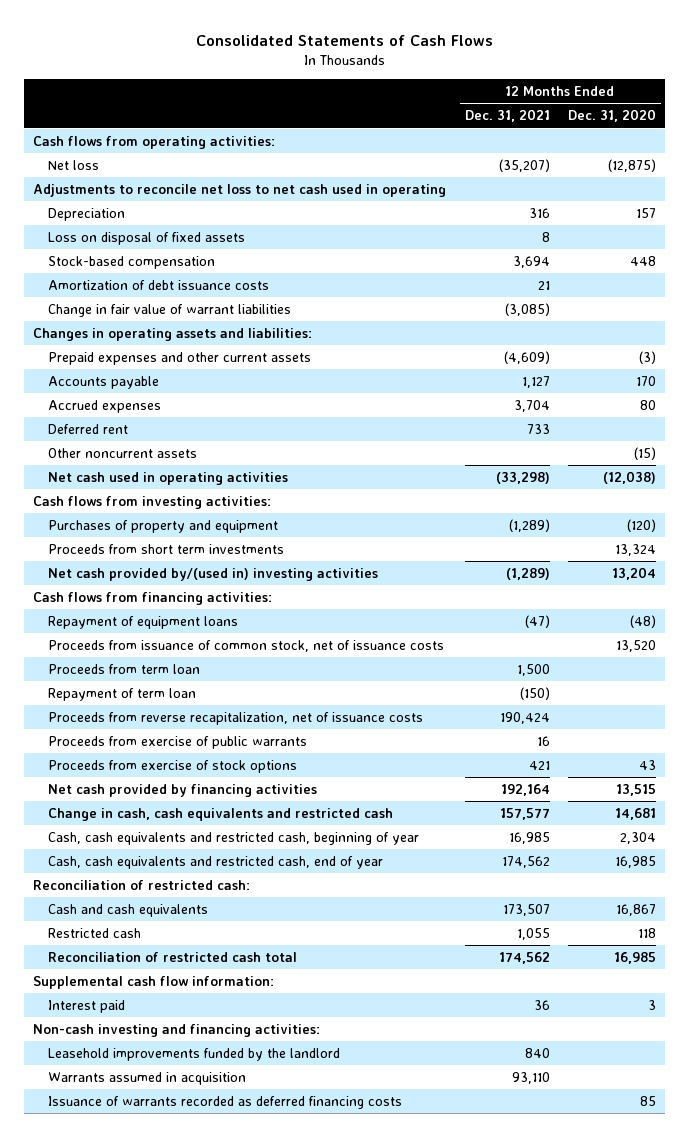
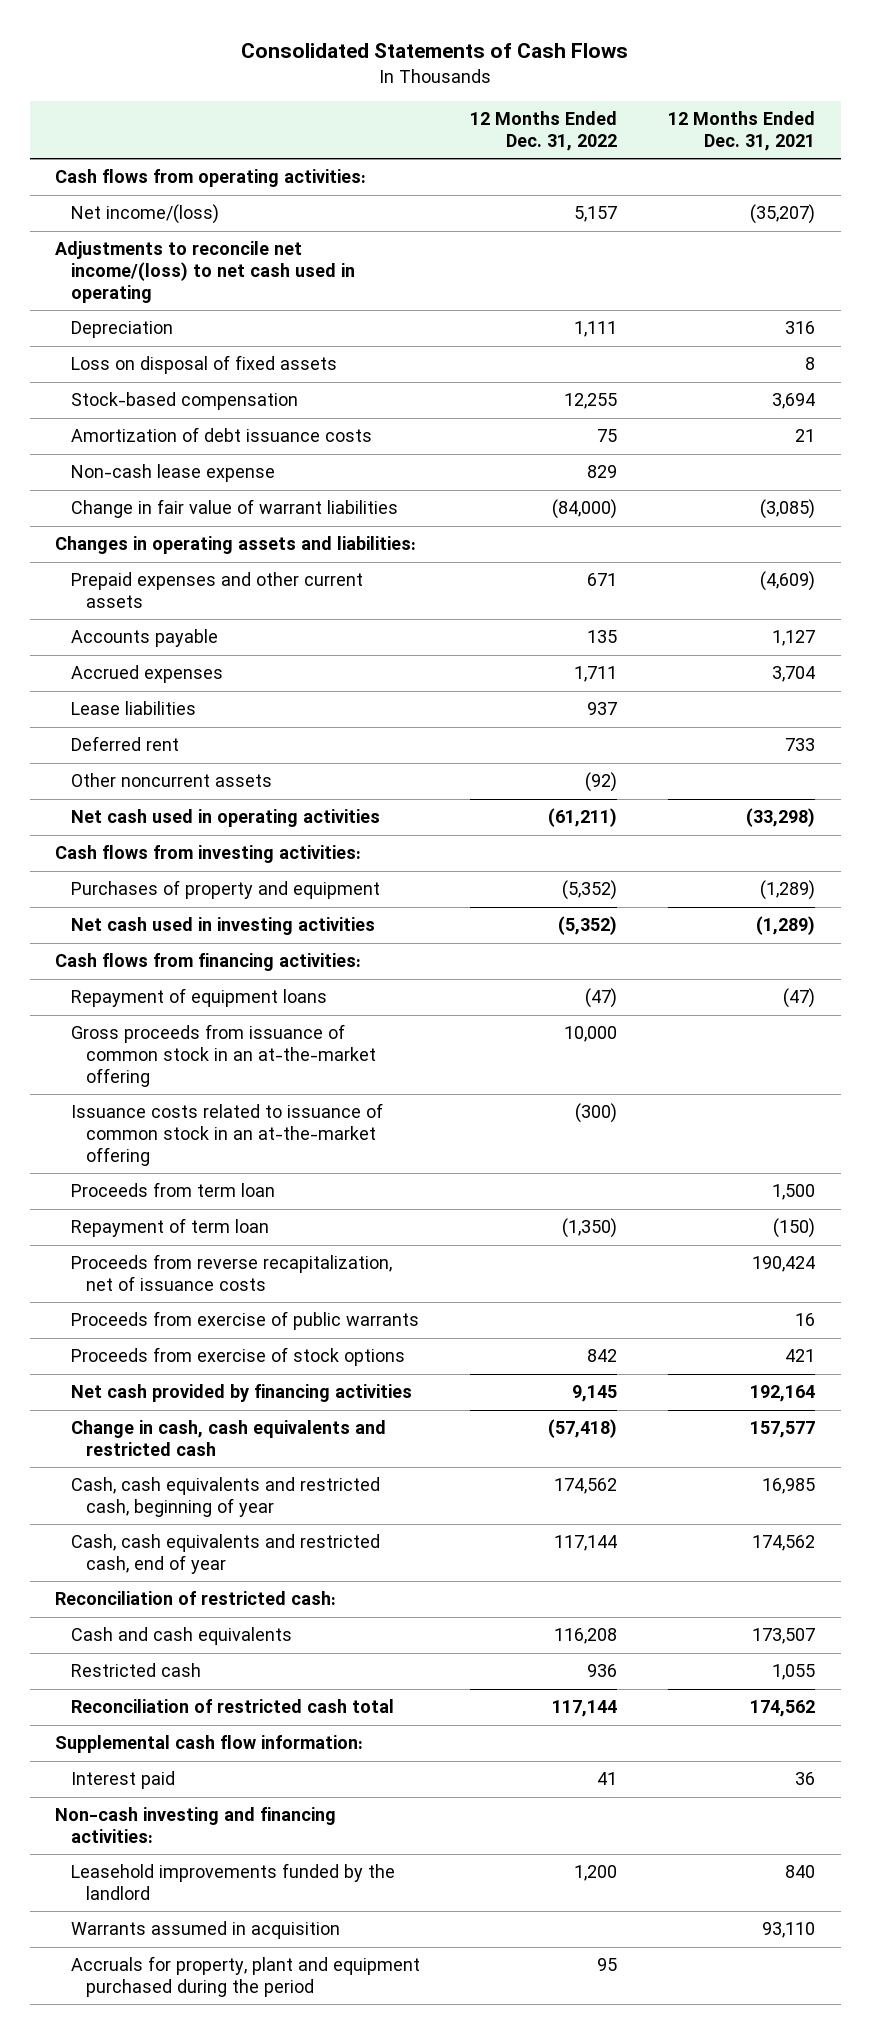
[568,109,657,123] Dec. 31, 2020 -> none
none -> [470,111,618,151] 12 Months Ended Dec. 31, 2022
[47,159,99,170] Net loss -> [70,204,219,225] Net income/(loss)
[33,183,447,197] Adjustments to reconcile net loss to net cash used in operating -> [55,241,355,303] Adjustments to reconcile net income/(loss) to net cash used in operating
none -> [70,464,275,483] Non-cash lease expense
none -> [70,701,196,716] Lease liabilities
[47,543,284,554] Proceeds from short term investments -> none
[47,567,378,581] Net cash provided by/(used in) investing activities -> [70,917,375,936] Net cash used in investing activities
[47,639,444,652] Proceeds from issuance of common stock, net of issuance costs -> [70,1024,376,1087] Gross proceeds from issuance of common stock in an at-the-market offering
none -> [70,1103,383,1166] Issuance costs related to issuance of common stock in an at-the-market offering
[47,1095,402,1109] Issuance of warrants recorded as deferred financing costs -> none
none -> [70,1956,420,1998] Accruals for property, plant and equipment purchased during the period

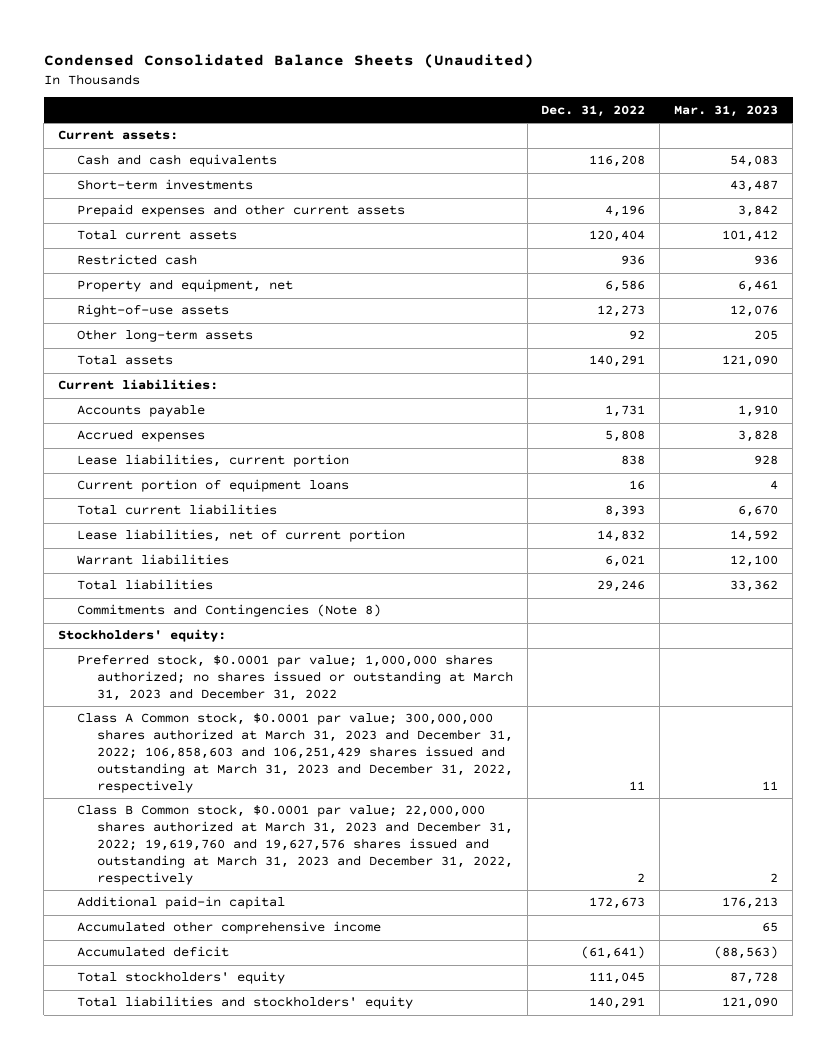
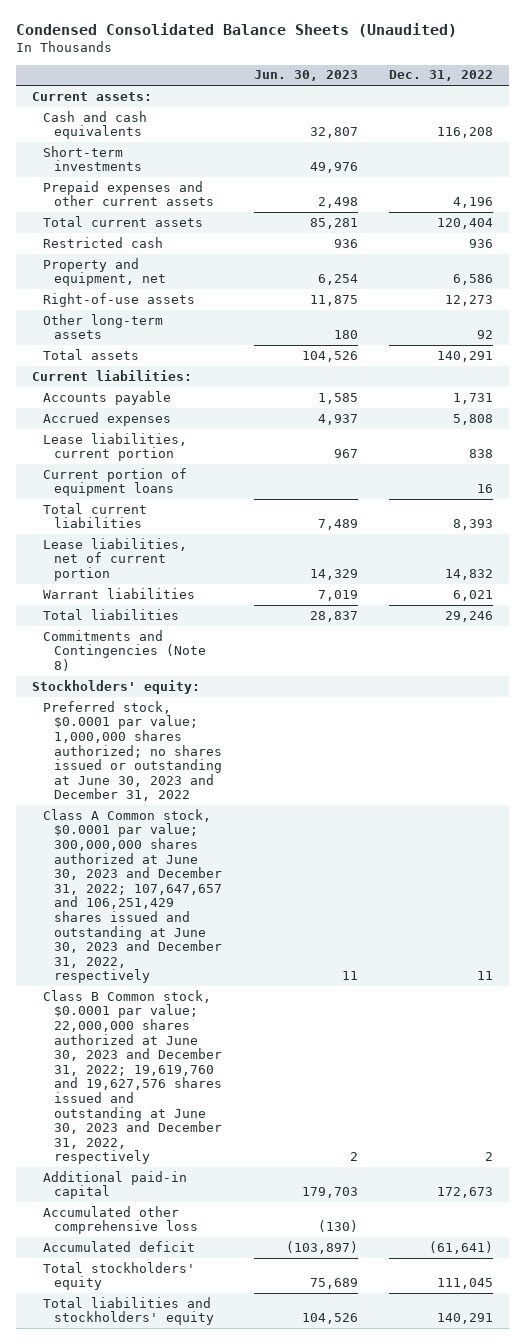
[674,104,779,117] Mar. 31, 2023 -> none
none -> [253,70,358,82] Jun. 30, 2023
[77,654,513,701] Preferred stock, $0.0001 par value; 1,000,000 shares authorized; no shares issued or outstanding at March 31, 2023 and December 31, 2022 -> [43,700,223,802] Preferred stock, $0.0001 par value; 1,000,000 shares authorized; no shares issued or outstanding at June 30, 2023 and December 31, 2022
[77,712,513,793] Class A Common stock, $0.0001 par value; 300,000,000 shares authorized at March 31, 2023 and December 31, 2022; 106,858,603 and 106,251,429 shares issued and outstanding at March 31, 2023 and December 31, 2022, respectively -> [43,808,223,984] Class A Common stock, $0.0001 par value; 300,000,000 shares authorized at June 30, 2023 and December 31, 2022; 107,647,657 and 106,251,429 shares issued and outstanding at June 30, 2023 and December 31, 2022, respectively
[77,804,513,885] Class B Common stock, $0.0001 par value; 22,000,000 shares authorized at March 31, 2023 and December 31, 2022; 19,619,760 and 19,627,576 shares issued and outstanding at March 31, 2023 and December 31, 2022, respectively -> [43,989,223,1165] Class B Common stock, $0.0001 par value; 22,000,000 shares authorized at June 30, 2023 and December 31, 2022; 19,619,760 and 19,627,576 shares issued and outstanding at June 30, 2023 and December 31, 2022, respectively
[77,921,382,935] Accumulated other comprehensive income -> [43,1205,199,1235] Accumulated other comprehensive loss

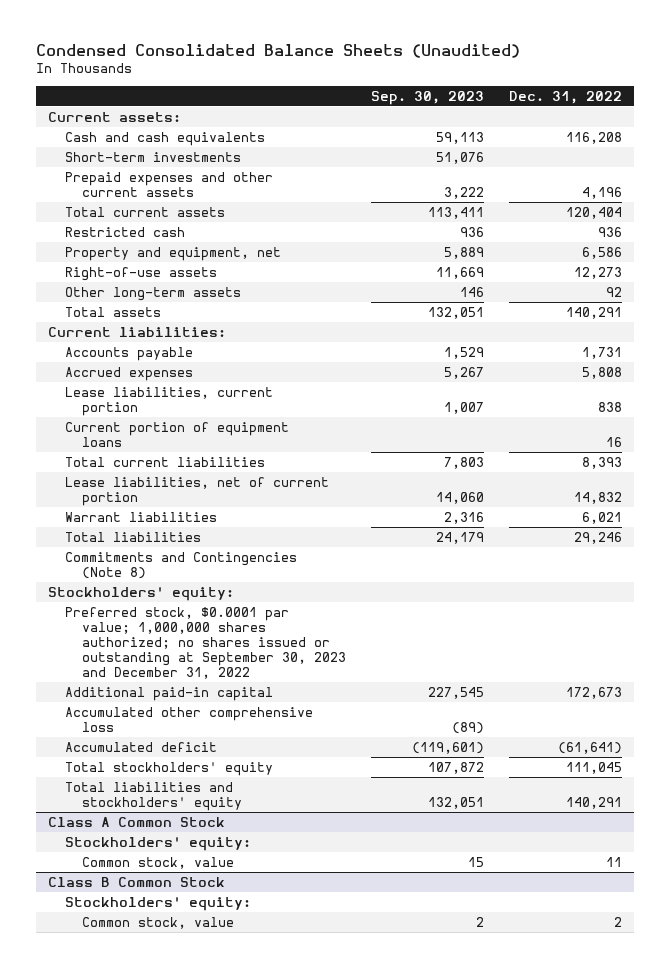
[253,70,358,82] Jun. 30, 2023 -> none
none -> [370,90,484,105] Sep. 30, 2023
[43,808,223,984] Class A Common stock, $0.0001 par value; 300,000,000 shares authorized at June 30, 2023 and December 31, 2022; 107,647,657 and 106,251,429 shares issued and outstanding at June 30, 2023 and December 31, 2022, respectively -> none
[43,989,223,1165] Class B Common stock, $0.0001 par value; 22,000,000 shares authorized at June 30, 2023 and December 31, 2022; 19,619,760 and 19,627,576 shares issued and outstanding at June 30, 2023 and December 31, 2022, respectively -> none
[43,700,223,802] Preferred stock, $0.0001 par value; 1,000,000 shares authorized; no shares issued or outstanding at June 30, 2023 and December 31, 2022 -> [65,606,347,680] Preferred stock, $0.0001 par value; 1,000,000 shares authorized; no shares issued or outstanding at September 30, 2023 and December 31, 2022
none -> [48,816,226,827] Class A Common Stock
none -> [65,836,252,851] Stockholders' equity:
none -> [82,856,235,869] Common stock, value
none -> [48,876,226,887] Class B Common Stock
none -> [65,896,252,911] Stockholders' equity:
none -> [82,916,235,929] Common stock, value

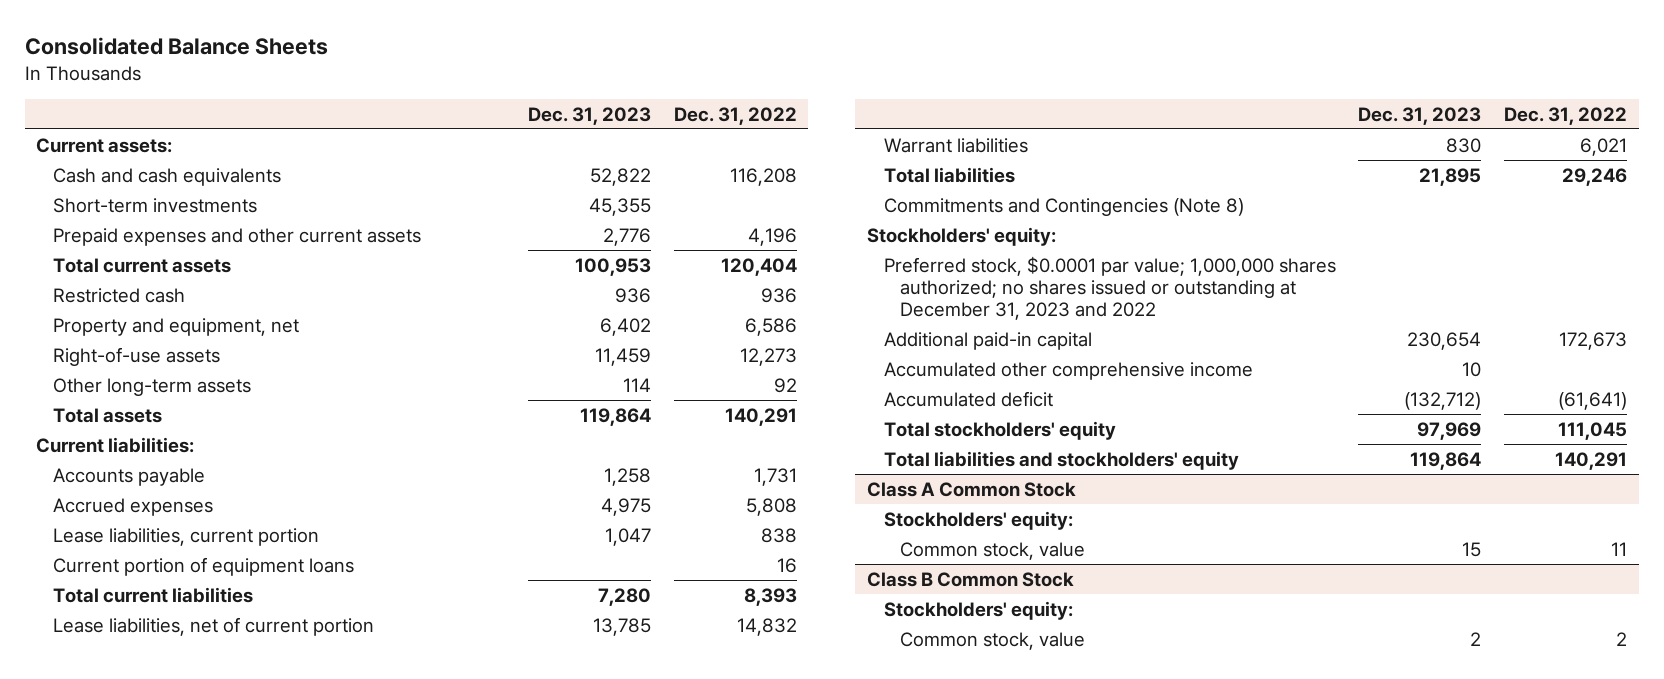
[35,43,520,58] Condensed Consolidated Balance Sheets (Unaudited) -> [24,37,328,56] Consolidated Balance Sheets
[370,90,484,105] Sep. 30, 2023 -> none
none -> [527,106,651,125] Dec. 31, 2023
[65,606,347,680] Preferred stock, $0.0001 par value; 1,000,000 shares authorized; no shares issued or outstanding at September 30, 2023 and December 31, 2022 -> [883,255,1336,320] Preferred stock, $0.0001 par value; 1,000,000 shares authorized; no shares issued or outstanding at December 31, 2023 and 2022
[65,706,314,732] Accumulated other comprehensive loss -> [883,361,1253,380] Accumulated other comprehensive income

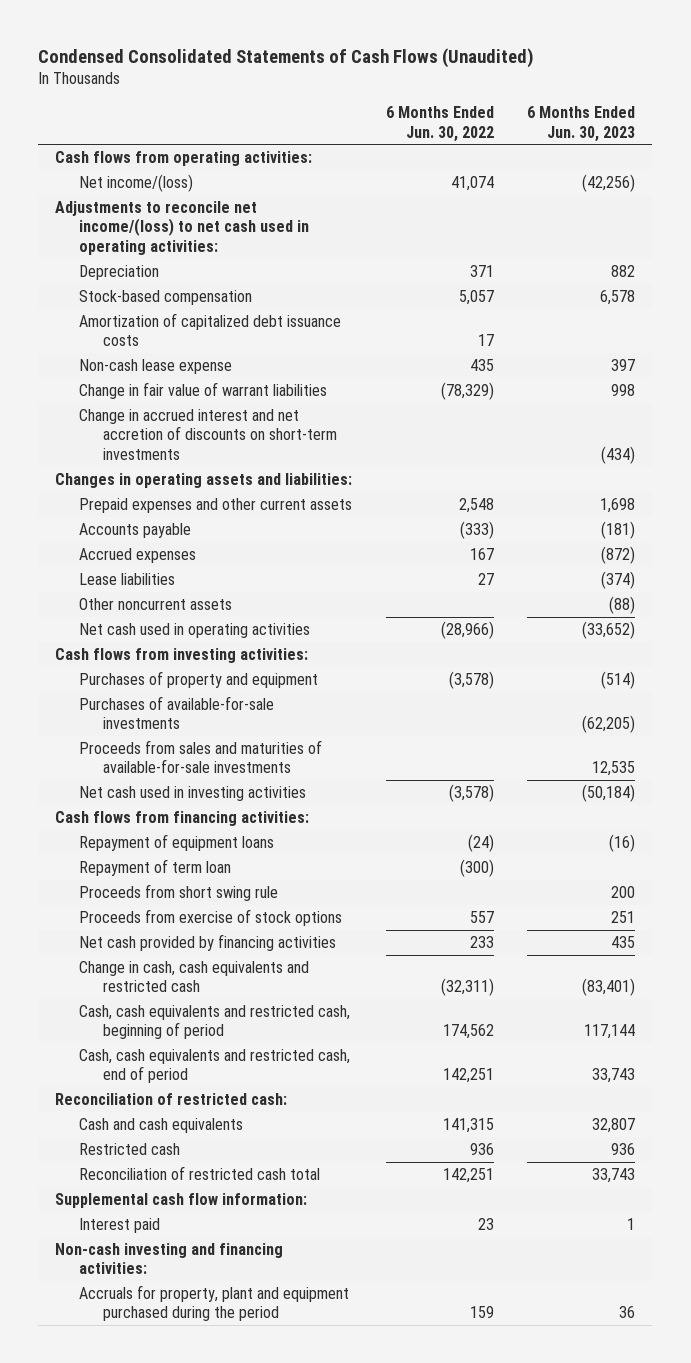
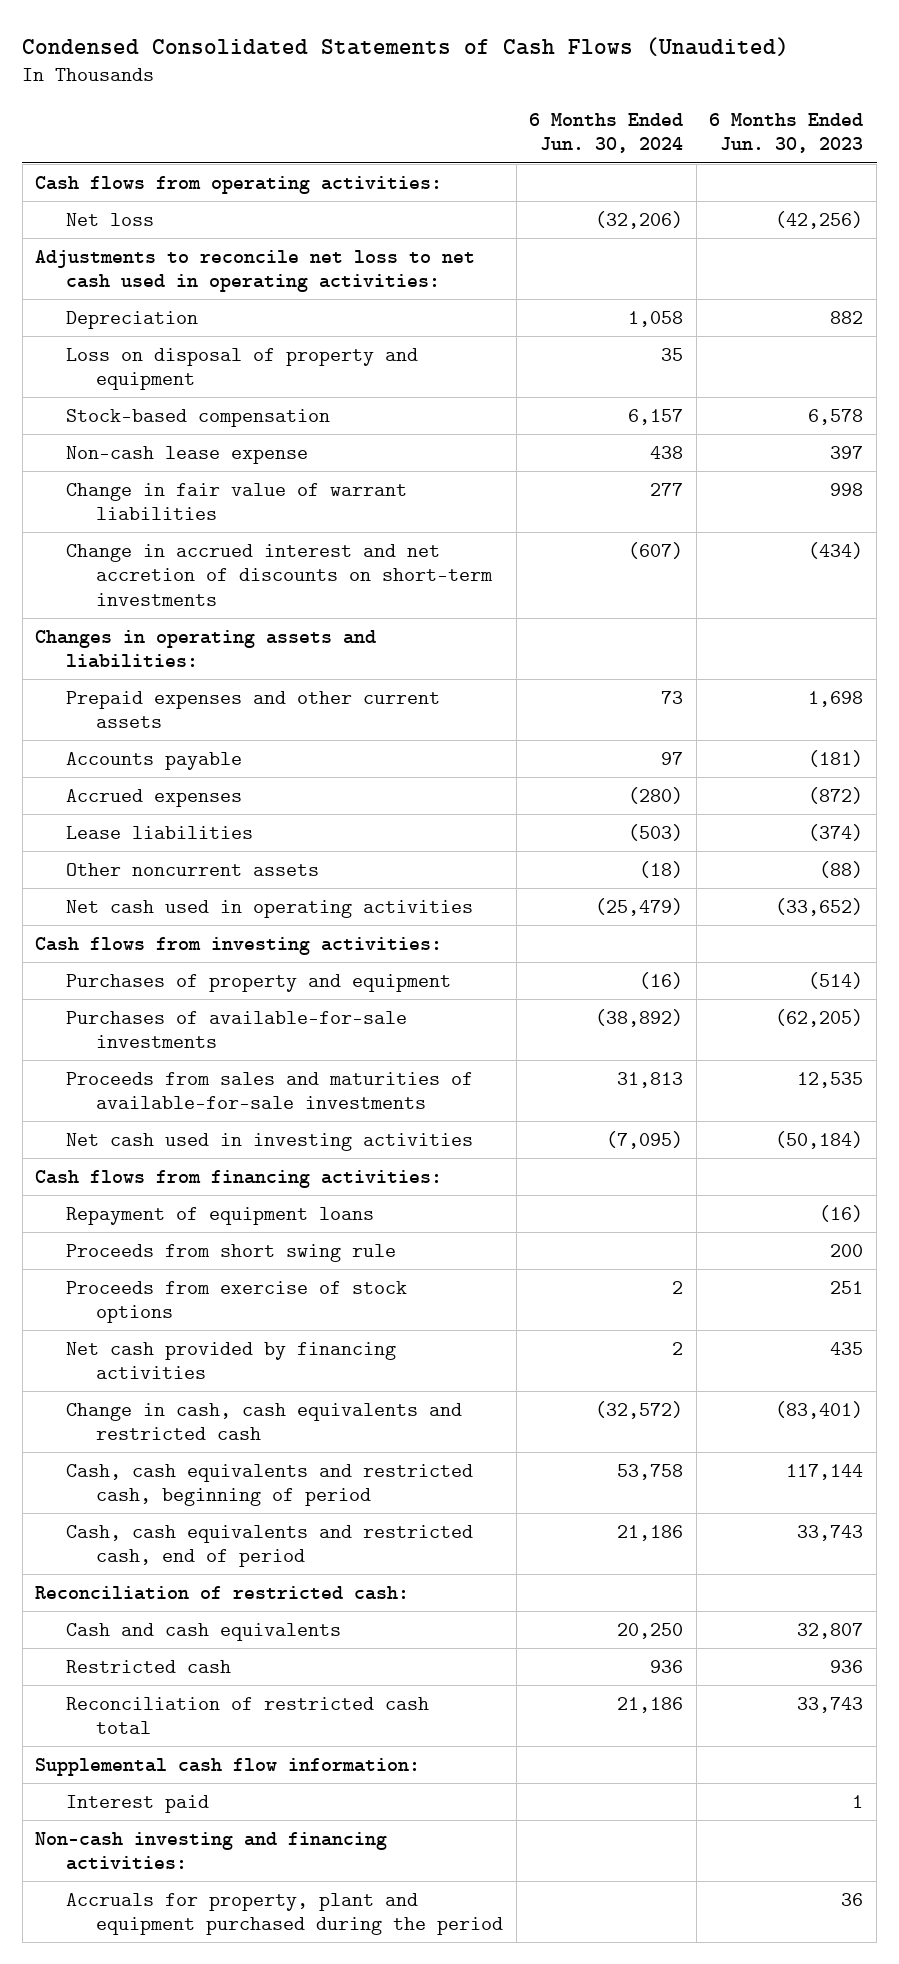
[385,106,494,142] 6 Months Ended Jun. 30, 2022 -> none
none -> [529,112,684,154] 6 Months Ended Jun. 30, 2024
[78,173,193,192] Net income/(loss) -> [65,212,154,226] Net loss
[55,200,309,255] Adjustments to reconcile net income/(loss) to net cash used in operating activities: -> [35,249,476,293] Adjustments to reconcile net loss to net cash used in operating activities:
none -> [65,347,418,391] Loss on disposal of property and equipment
[78,312,341,347] Amortization of capitalized debt issuance costs -> none
[78,858,231,876] Repayment of term loan -> none

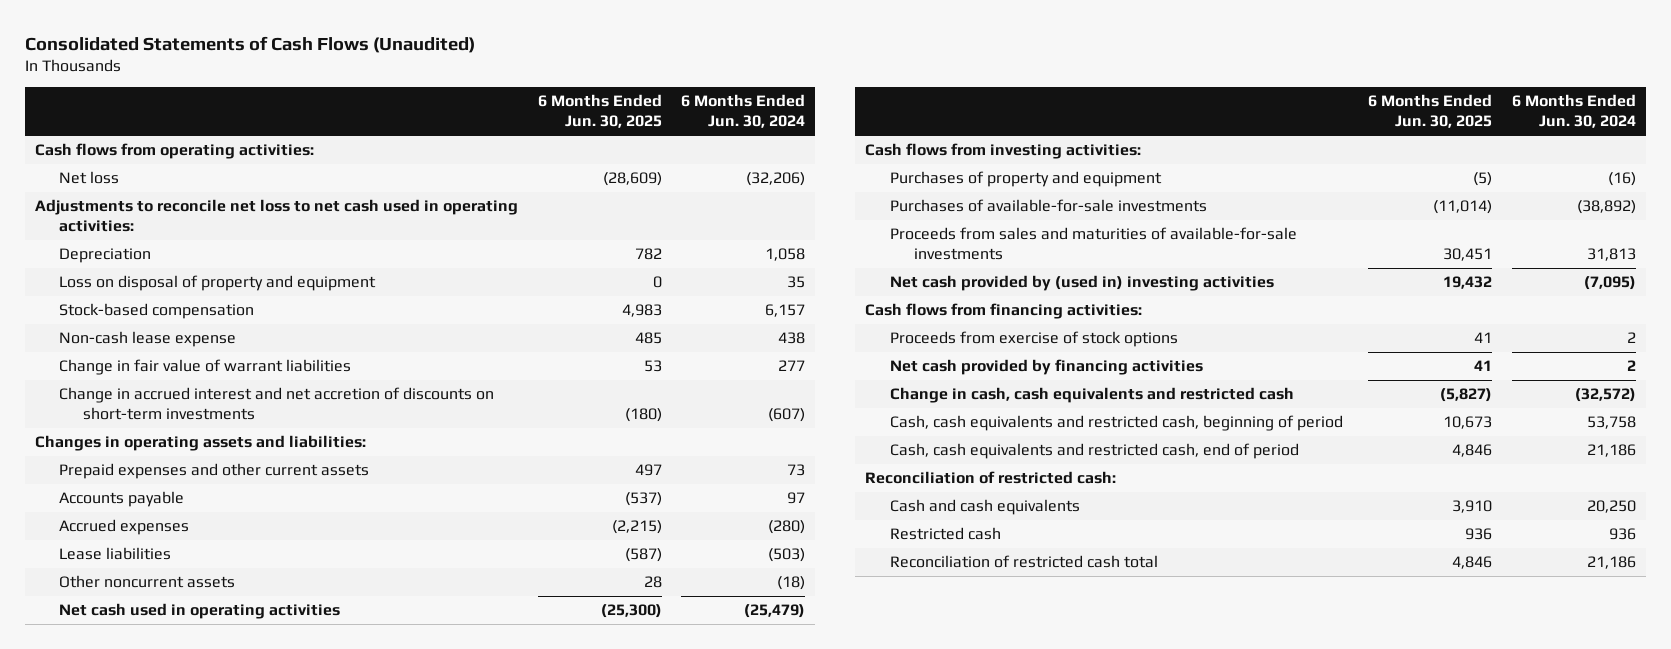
[22,36,790,56] Condensed Consolidated Statements of Cash Flows (Unaudited) -> [24,35,475,53] Consolidated Statements of Cash Flows (Unaudited)
[709,112,864,154] 6 Months Ended Jun. 30, 2023 -> none
none -> [537,94,662,129] 6 Months Ended Jun. 30, 2025
[65,1132,473,1151] Net cash used in investing activities -> [889,275,1274,292] Net cash provided by (used in) investing activities
[65,1206,374,1225] Repayment of equipment loans -> none
[65,1243,396,1262] Proceeds from short swing rule -> none
[35,1757,421,1776] Supplemental cash flow information: -> none
[65,1794,209,1813] Interest paid -> none
[35,1831,388,1871] Non-cash investing and financing activities: -> none
[65,1892,503,1936] Accruals for property, plant and equipment purchased during the period -> none

